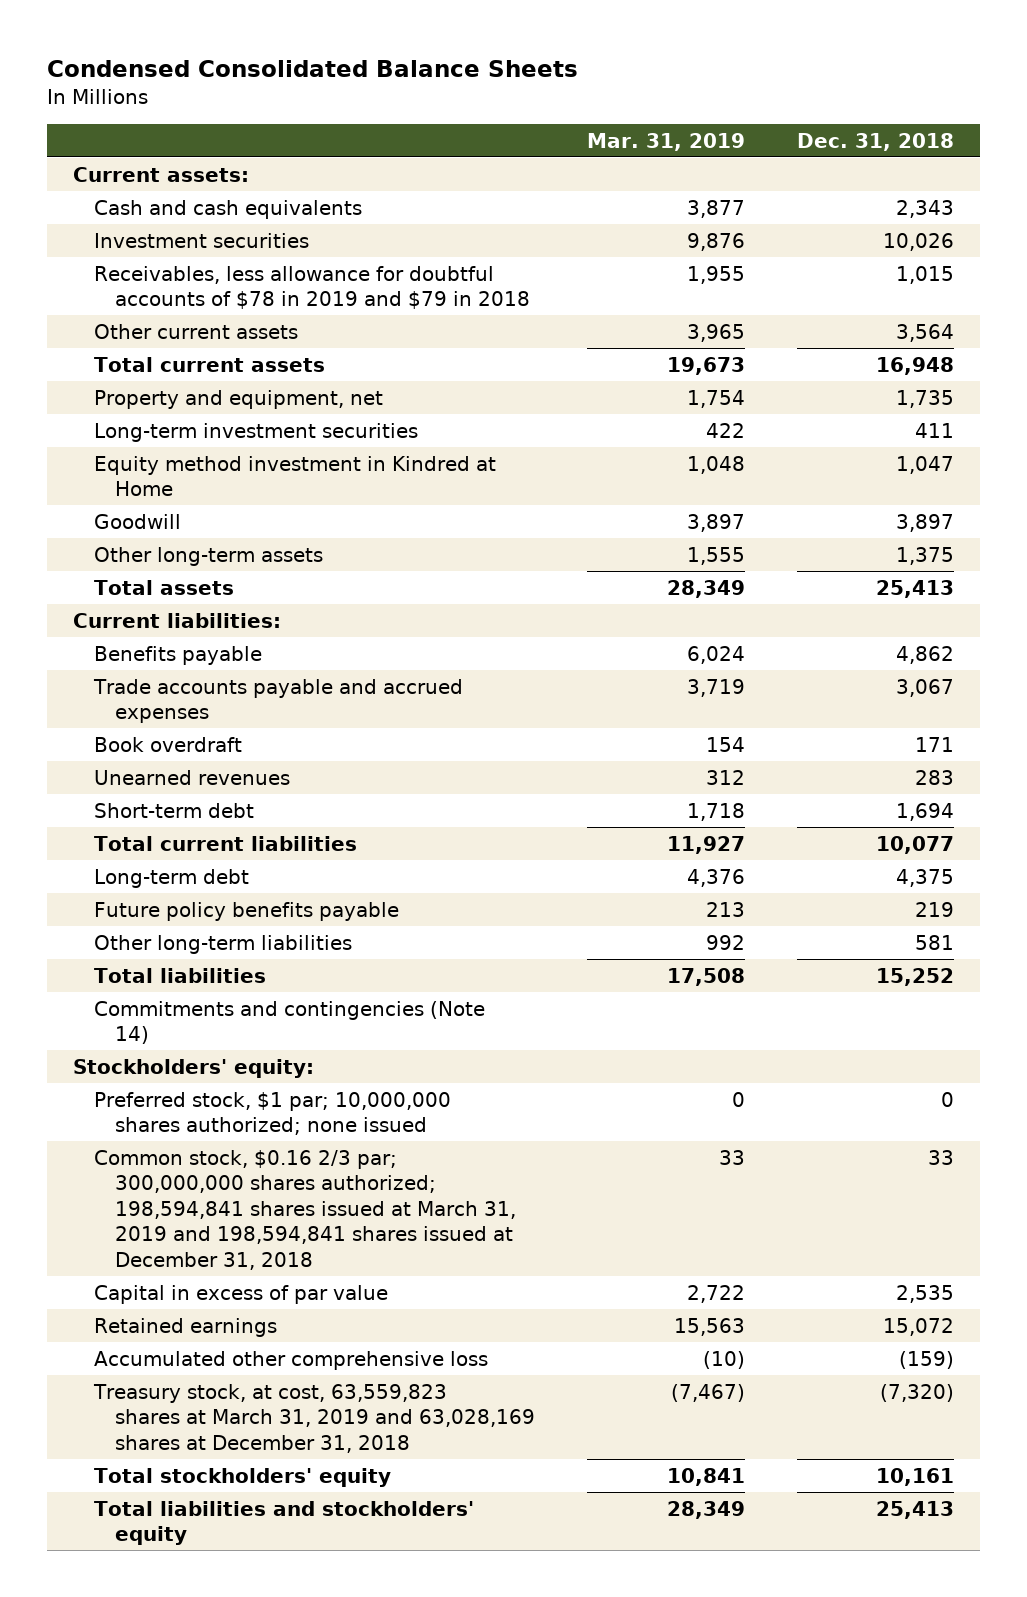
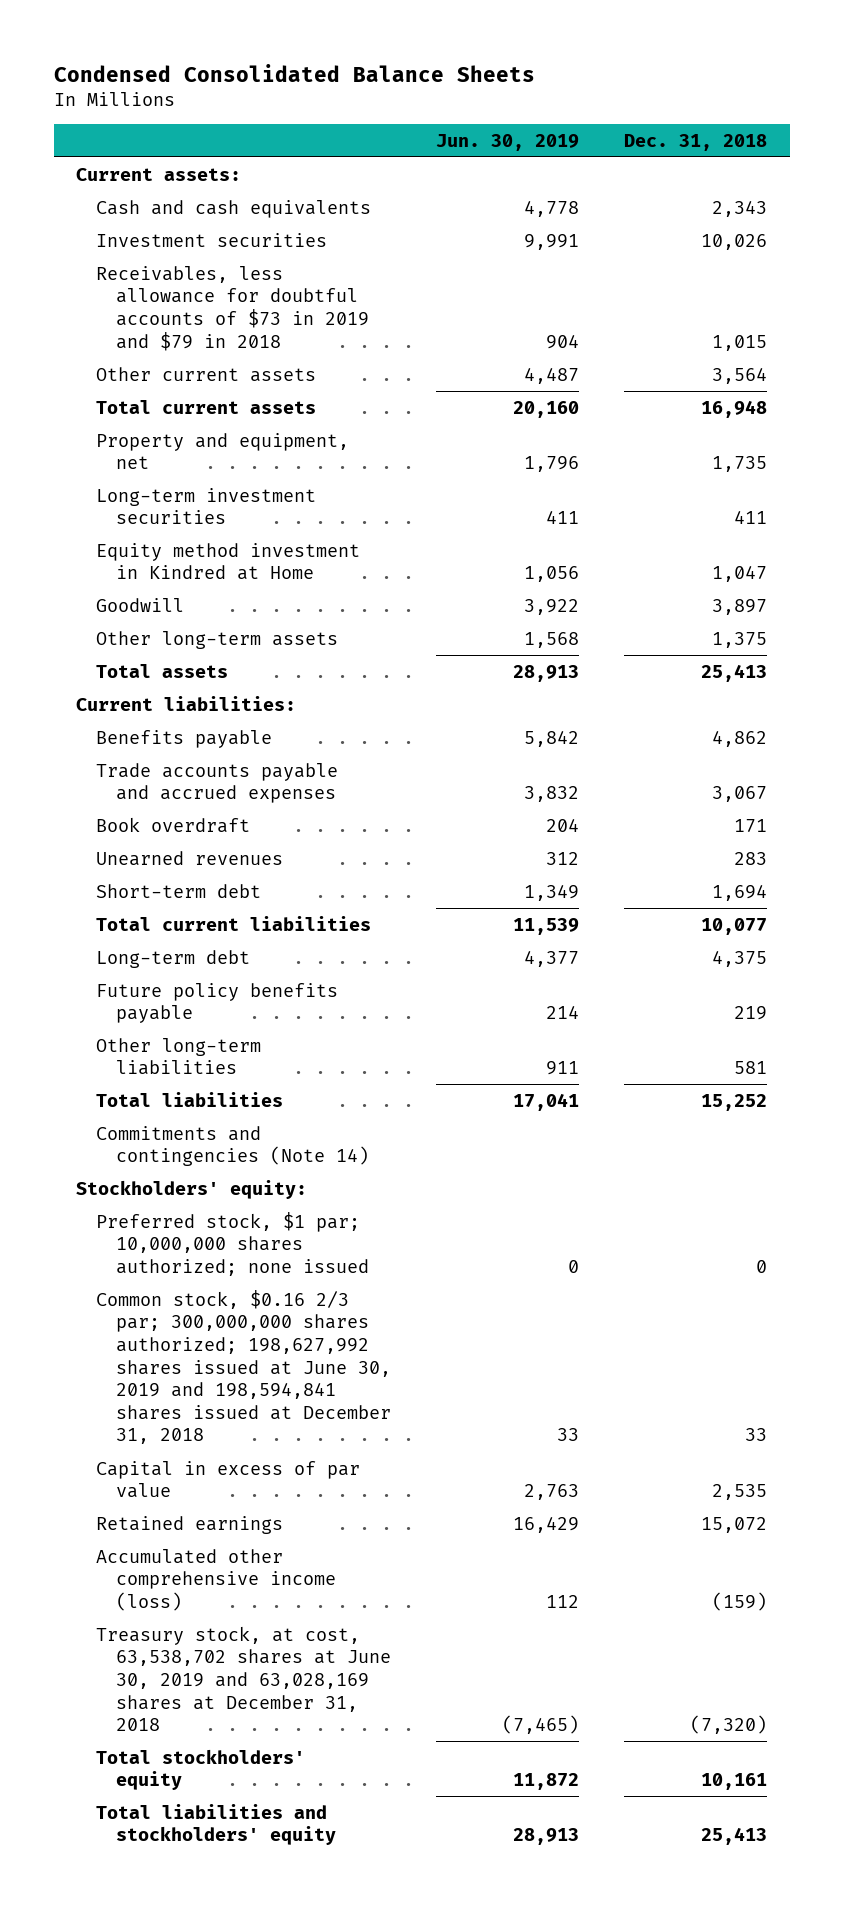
[586,132,745,151] Mar. 31, 2019 -> none
none -> [436,133,580,151] Jun. 30, 2019
[93,265,530,310] Receivables, less allowance for doubtful accounts of $78 in 2019 and $79 in 2018 -> [96,265,369,351] Receivables, less allowance for doubtful accounts of $73 in 2019 and $79 in 2018
[93,1149,516,1270] Common stock, $0.16 2/3 par; 300,000,000 shares authorized; 198,594,841 shares issued at March 31, 2019 and 198,594,841 shares issued at December 31, 2018 -> [96,1289,391,1445] Common stock, $0.16 2/3 par; 300,000,000 shares authorized; 198,627,992 shares issued at June 30, 2019 and 198,594,841 shares issued at December 31, 2018
[93,1350,488,1370] Accumulated other comprehensive loss -> [96,1548,336,1611] Accumulated other comprehensive income (loss)
[92,1383,535,1453] Treasury stock, at cost, 63,559,823 shares at March 31, 2019 and 63,028,169 shares at December 31, 2018 -> [96,1625,391,1732] Treasury stock, at cost, 63,538,702 shares at June 30, 2019 and 63,028,169 shares at December 31, 2018

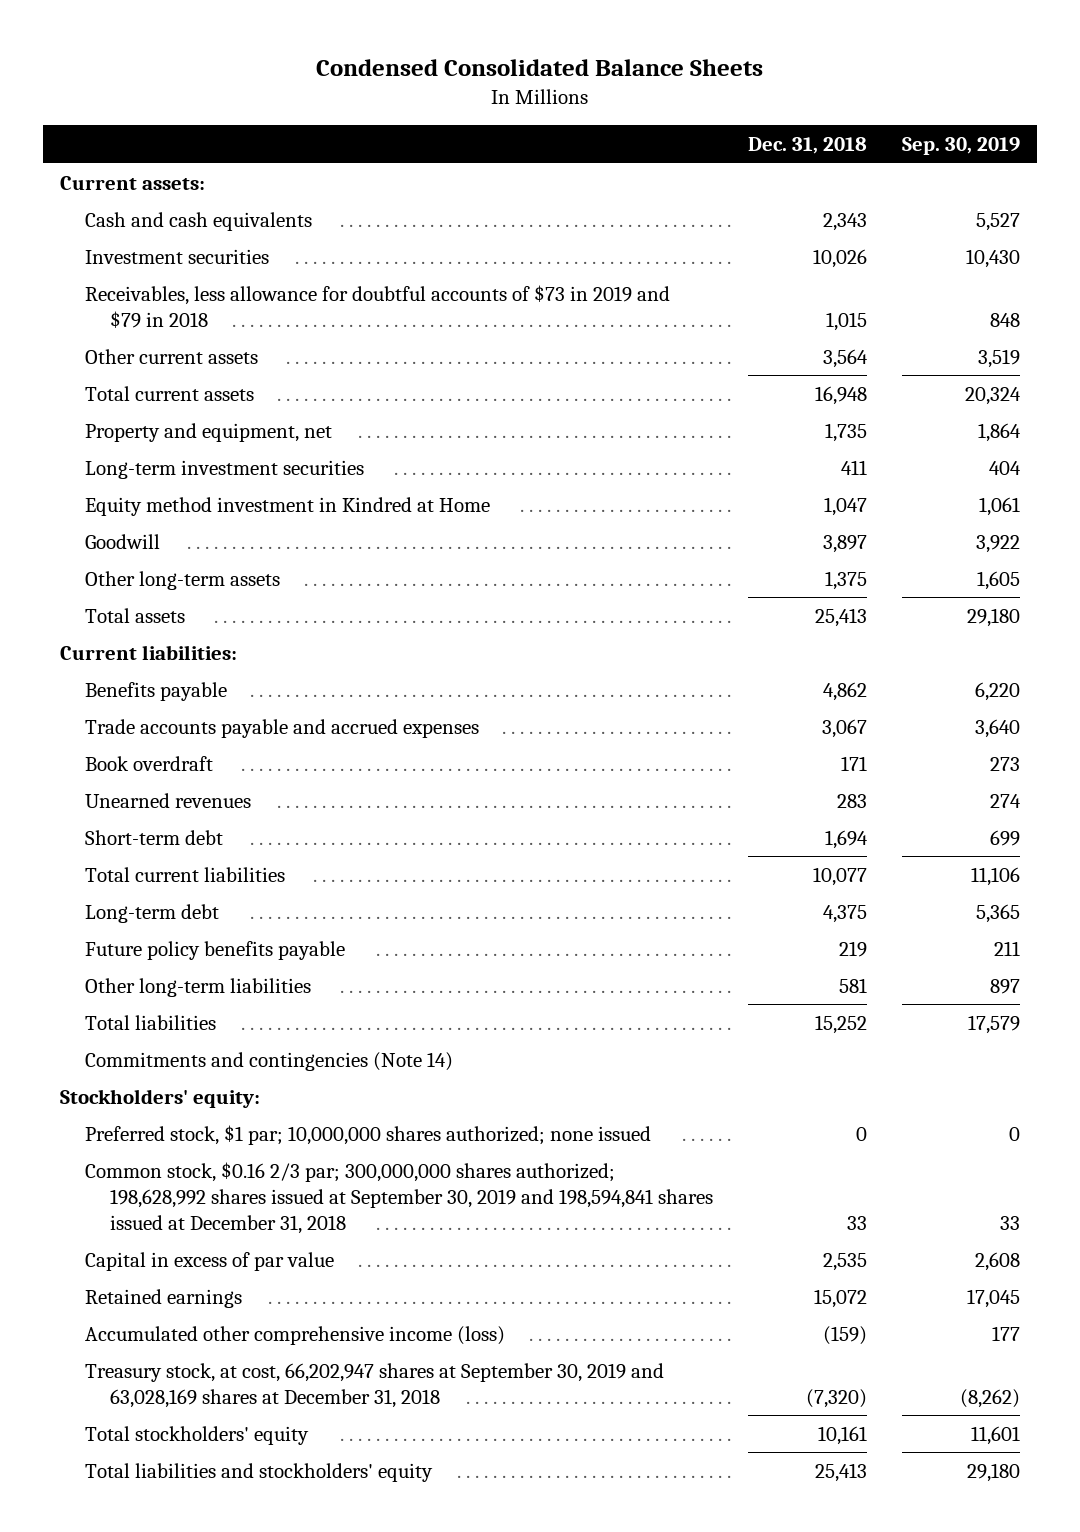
[436,133,580,151] Jun. 30, 2019 -> none
none -> [901,137,1020,156] Sep. 30, 2019
[96,1289,391,1445] Common stock, $0.16 2/3 par; 300,000,000 shares authorized; 198,627,992 shares issued at June 30, 2019 and 198,594,841 shares issued at December 31, 2018 -> [85,1161,714,1234] Common stock, $0.16 2/3 par; 300,000,000 shares authorized; 198,628,992 shares issued at September 30, 2019 and 198,594,841 shares issued at December 31, 2018
[96,1625,391,1732] Treasury stock, at cost, 63,538,702 shares at June 30, 2019 and 63,028,169 shares at December 31, 2018 -> [85,1362,665,1408] Treasury stock, at cost, 66,202,947 shares at September 30, 2019 and 63,028,169 shares at December 31, 2018

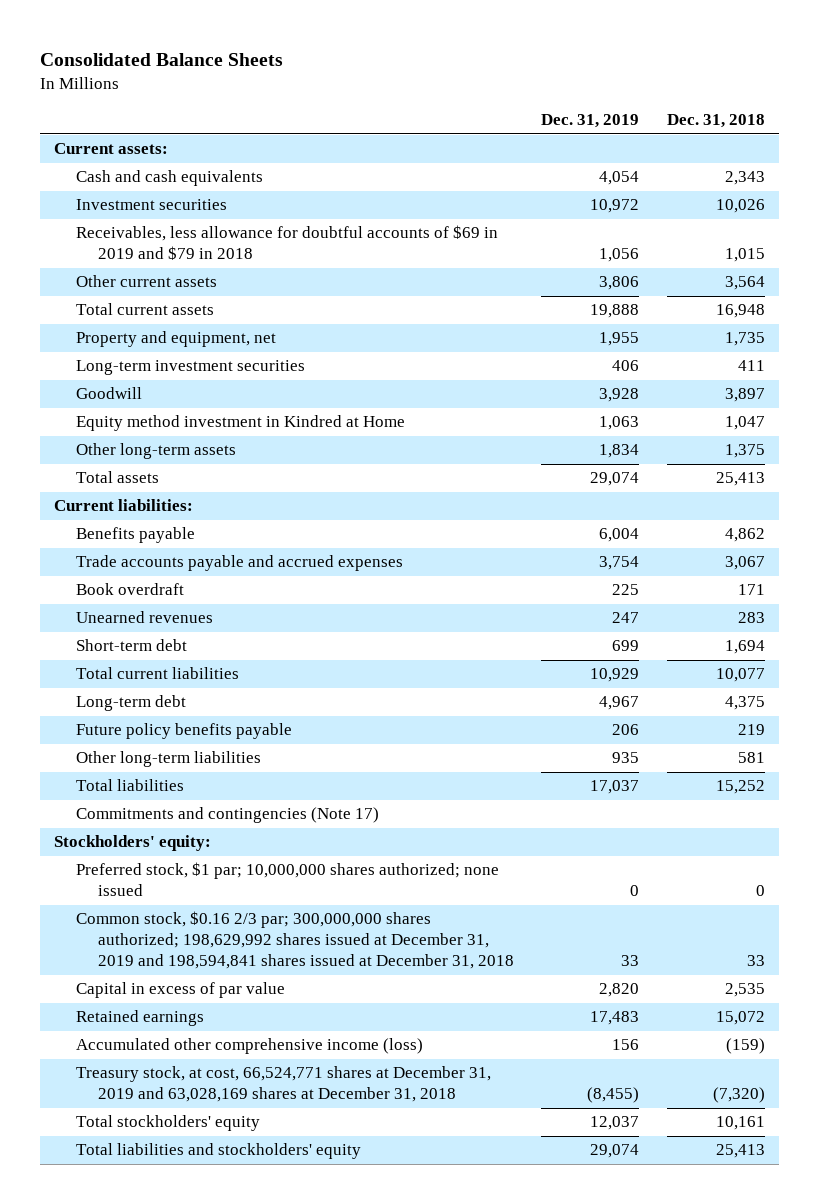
[316,58,764,76] Condensed Consolidated Balance Sheets -> [39,53,283,67] Consolidated Balance Sheets
[901,137,1020,156] Sep. 30, 2019 -> none
none -> [541,114,640,129] Dec. 31, 2019
[85,284,671,328] Receivables, less allowance for doubtful accounts of $73 in 2019 and $79 in 2018 -> [75,225,498,261] Receivables, less allowance for doubtful accounts of $69 in 2019 and $79 in 2018
[85,496,491,516] Equity method investment in Kindred at Home -> [75,415,405,432] Equity method investment in Kindred at Home
[85,1051,454,1071] Commitments and contingencies (Note 14) -> [75,807,379,824] Commitments and contingencies (Note 17)
[85,1161,714,1234] Common stock, $0.16 2/3 par; 300,000,000 shares authorized; 198,628,992 shares issued at September 30, 2019 and 198,594,841 shares issued at December 31, 2018 -> [75,911,514,970] Common stock, $0.16 2/3 par; 300,000,000 shares authorized; 198,629,992 shares issued at December 31, 2019 and 198,594,841 shares issued at December 31, 2018
[85,1362,665,1408] Treasury stock, at cost, 66,202,947 shares at September 30, 2019 and 63,028,169 shares at December 31, 2018 -> [75,1066,491,1103] Treasury stock, at cost, 66,524,771 shares at December 31, 2019 and 63,028,169 shares at December 31, 2018

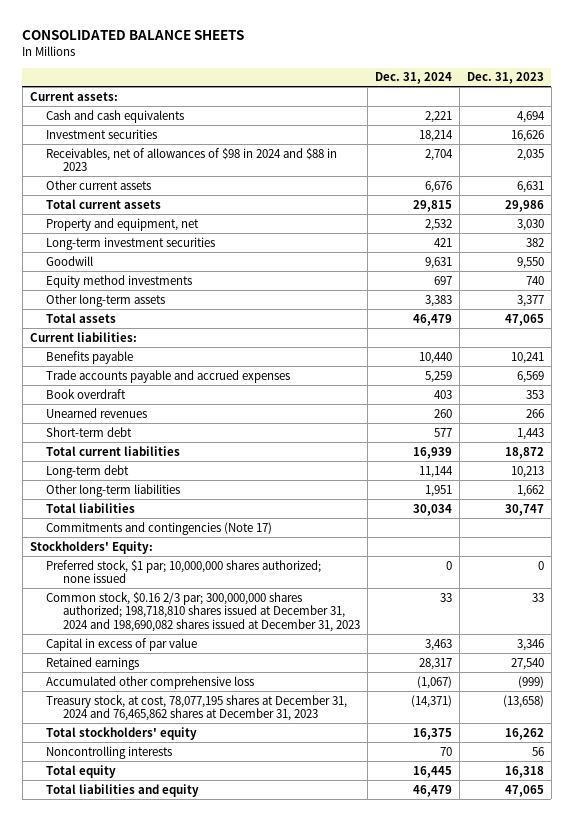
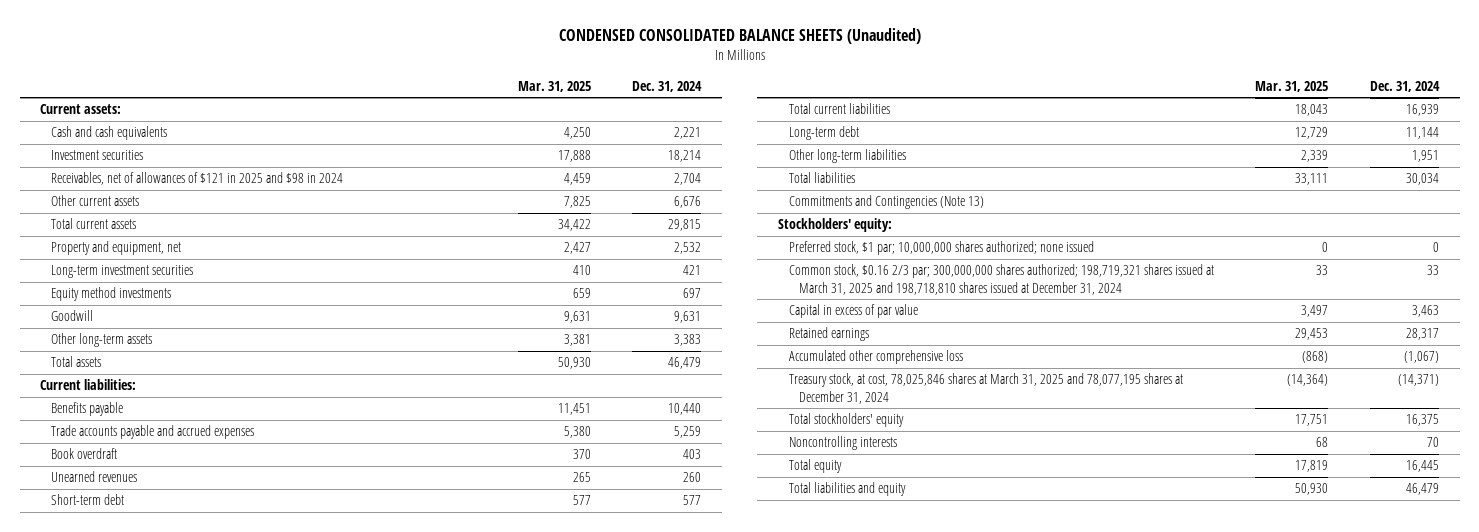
[22,30,245,41] CONSOLIDATED BALANCE SHEETS -> [558,28,921,45] CONDENSED CONSOLIDATED BALANCE SHEETS (Unaudited)
[466,72,544,85] Dec. 31, 2023 -> none
none -> [517,80,591,92] Mar. 31, 2025
[46,147,338,172] Receivables, net of allowances of $98 in 2024 and $88 in 2023 -> [51,172,344,186] Receivables, net of allowances of $121 in 2025 and $98 in 2024
[46,255,94,266] Goodwill -> [51,310,94,322] Goodwill
[46,521,273,535] Commitments and contingencies (Note 17) -> [788,195,984,210] Commitments and Contingencies (Note 13)
[29,540,153,554] Stockholders' Equity: -> [778,218,893,233] Stockholders' equity:
[46,591,361,633] Common stock, $0.16 2/3 par; 300,000,000 shares authorized; 198,718,810 shares issued at December 31, 2024 and 198,690,082 shares issued at December 31, 2023 -> [788,264,1214,295] Common stock, $0.16 2/3 par; 300,000,000 shares authorized; 198,719,321 shares issued at March 31, 2025 and 198,718,810 shares issued at December 31, 2024
[46,694,348,722] Treasury stock, at cost, 78,077,195 shares at December 31, 2024 and 76,465,862 shares at December 31, 2023 -> [788,373,1183,404] Treasury stock, at cost, 78,025,846 shares at March 31, 2025 and 78,077,195 shares at December 31, 2024

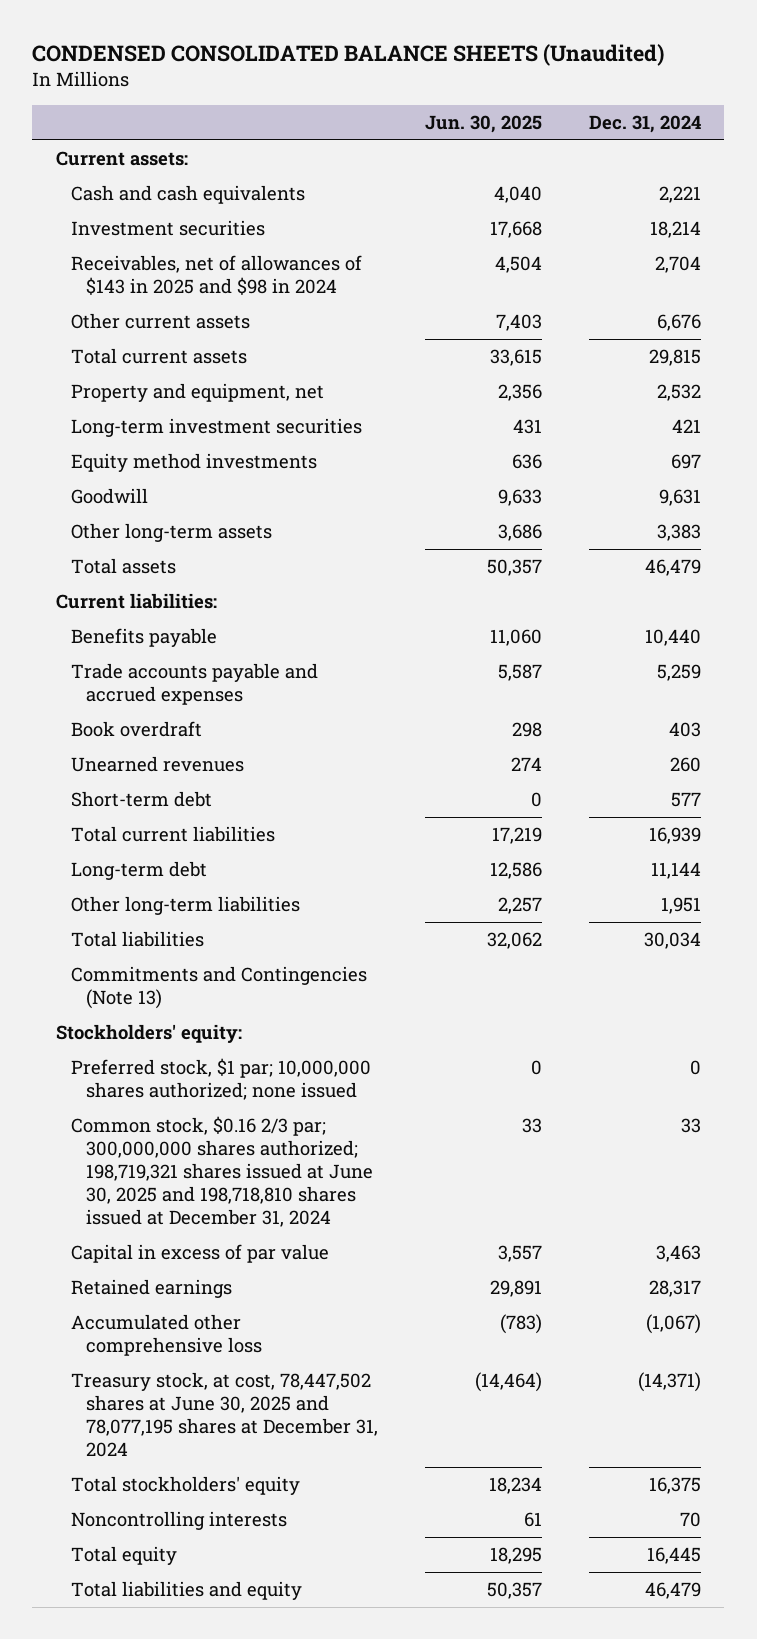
[517,80,591,92] Mar. 31, 2025 -> none
none -> [425,115,543,134] Jun. 30, 2025
[51,172,344,186] Receivables, net of allowances of $121 in 2025 and $98 in 2024 -> [70,255,362,296] Receivables, net of allowances of $143 in 2025 and $98 in 2024
[788,264,1214,295] Common stock, $0.16 2/3 par; 300,000,000 shares authorized; 198,719,321 shares issued at March 31, 2025 and 198,718,810 shares issued at December 31, 2024 -> [70,1116,374,1228] Common stock, $0.16 2/3 par; 300,000,000 shares authorized; 198,719,321 shares issued at June 30, 2025 and 198,718,810 shares issued at December 31, 2024
[788,373,1183,404] Treasury stock, at cost, 78,025,846 shares at March 31, 2025 and 78,077,195 shares at December 31, 2024 -> [70,1372,379,1458] Treasury stock, at cost, 78,447,502 shares at June 30, 2025 and 78,077,195 shares at December 31, 2024

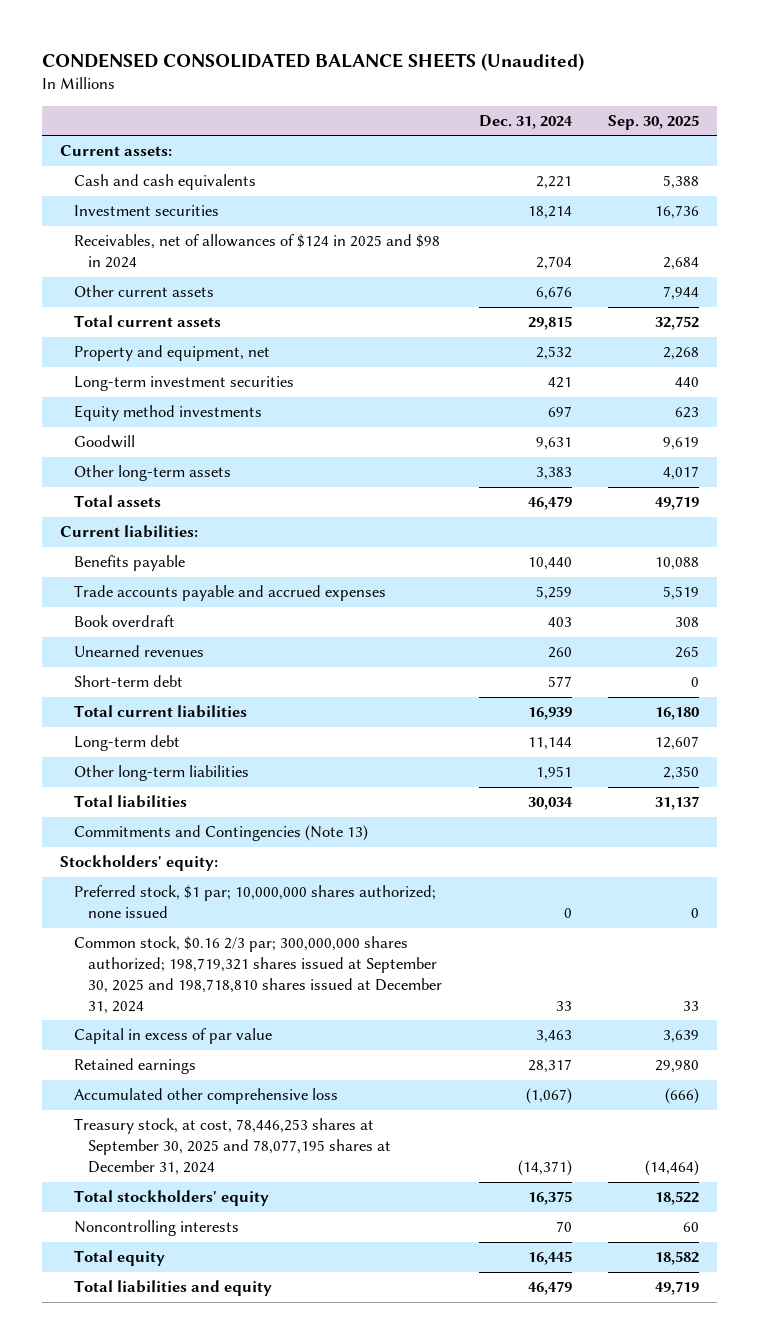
[425,115,543,134] Jun. 30, 2025 -> none
none -> [607,115,699,131] Sep. 30, 2025
[70,255,362,296] Receivables, net of allowances of $143 in 2025 and $98 in 2024 -> [74,234,441,269] Receivables, net of allowances of $124 in 2025 and $98 in 2024
[70,1116,374,1228] Common stock, $0.16 2/3 par; 300,000,000 shares authorized; 198,719,321 shares issued at June 30, 2025 and 198,718,810 shares issued at December 31, 2024 -> [74,936,443,1015] Common stock, $0.16 2/3 par; 300,000,000 shares authorized; 198,719,321 shares issued at September 30, 2025 and 198,718,810 shares issued at December 31, 2024
[70,1372,379,1458] Treasury stock, at cost, 78,447,502 shares at June 30, 2025 and 78,077,195 shares at December 31, 2024 -> [74,1118,392,1176] Treasury stock, at cost, 78,446,253 shares at September 30, 2025 and 78,077,195 shares at December 31, 2024

